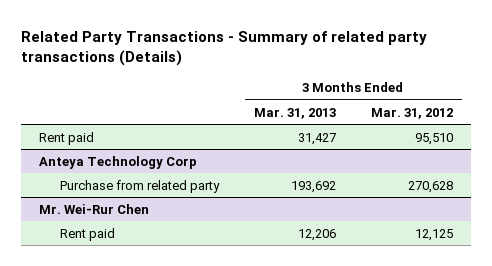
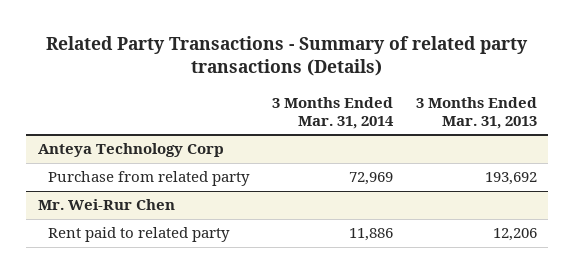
[371,107,454,119] Mar. 31, 2012 -> none
none -> [272,96,395,129] 3 Months Ended Mar. 31, 2014
[38,131,94,145] Rent paid -> none
[59,227,115,241] Rent paid -> [48,227,231,243] Rent paid to related party

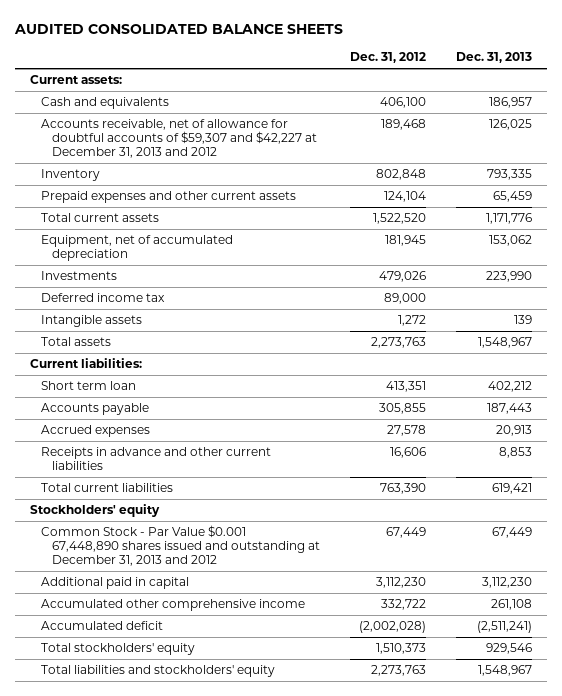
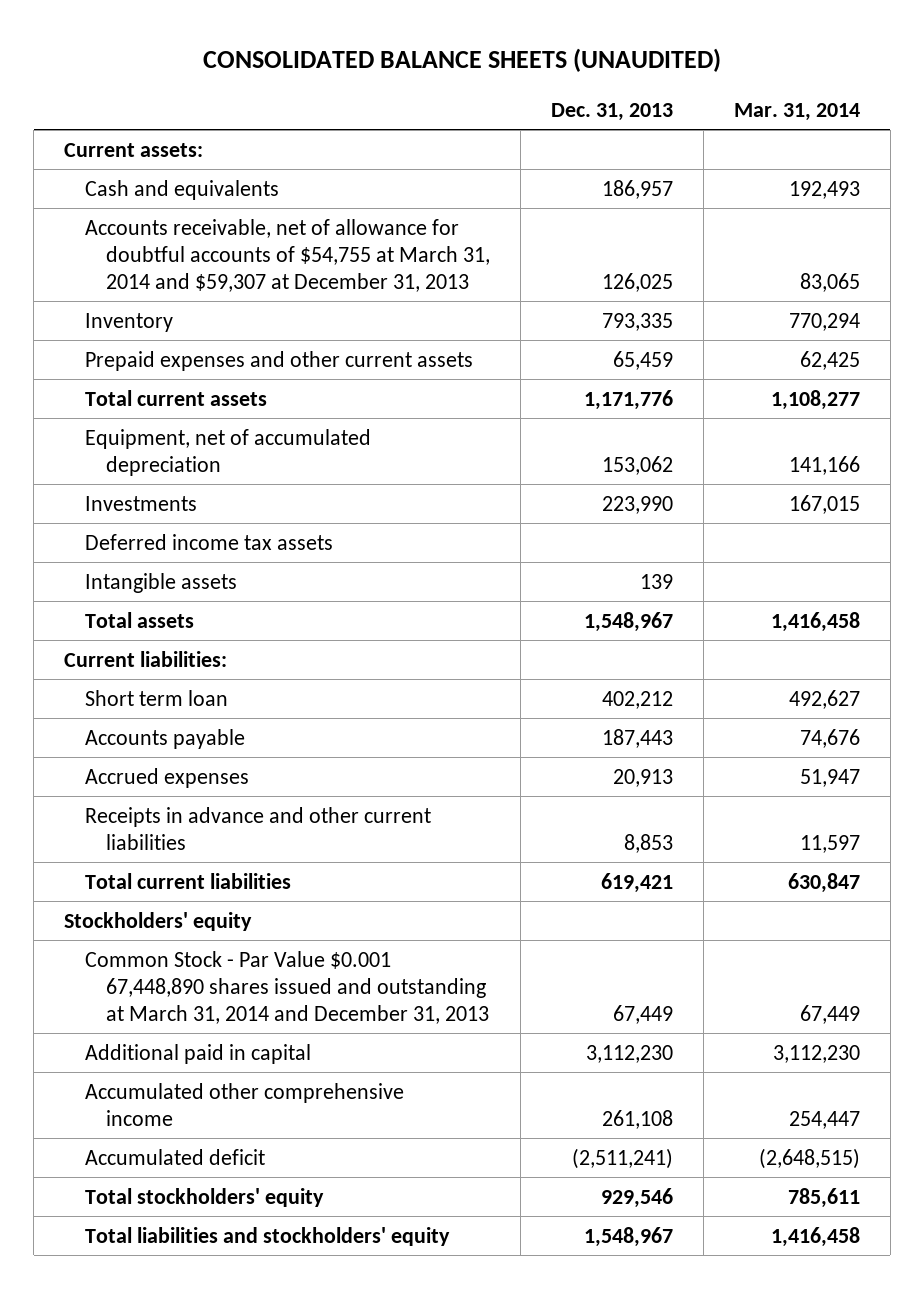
[14,23,344,34] AUDITED CONSOLIDATED BALANCE SHEETS -> [203,47,722,72] CONSOLIDATED BALANCE SHEETS (UNAUDITED)
[349,52,426,64] Dec. 31, 2012 -> none
none -> [733,102,860,121] Mar. 31, 2014
[40,119,317,159] Accounts receivable, net of allowance for doubtful accounts of $59,307 and $42,227 at December 31, 2013 and 2012 -> [85,218,490,292] Accounts receivable, net of allowance for doubtful accounts of $54,755 at March 31, 2014 and $59,307 at December 31, 2013
[40,293,165,303] Deferred income tax -> [85,533,334,550] Deferred income tax assets
[40,525,320,567] Common Stock - Par Value $0.001 67,448,890 shares issued and outstanding at December 31, 2013 and 2012 -> [85,950,489,1024] Common Stock - Par Value $0.001 67,448,890 shares issued and outstanding at March 31, 2014 and December 31, 2013

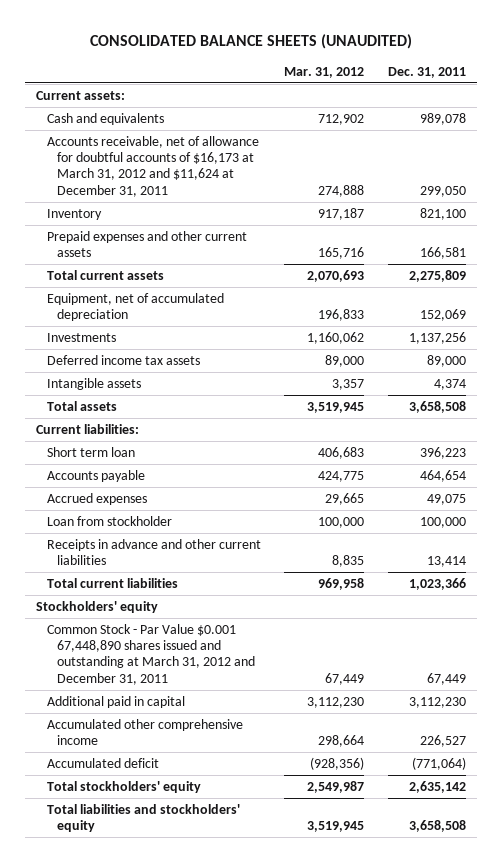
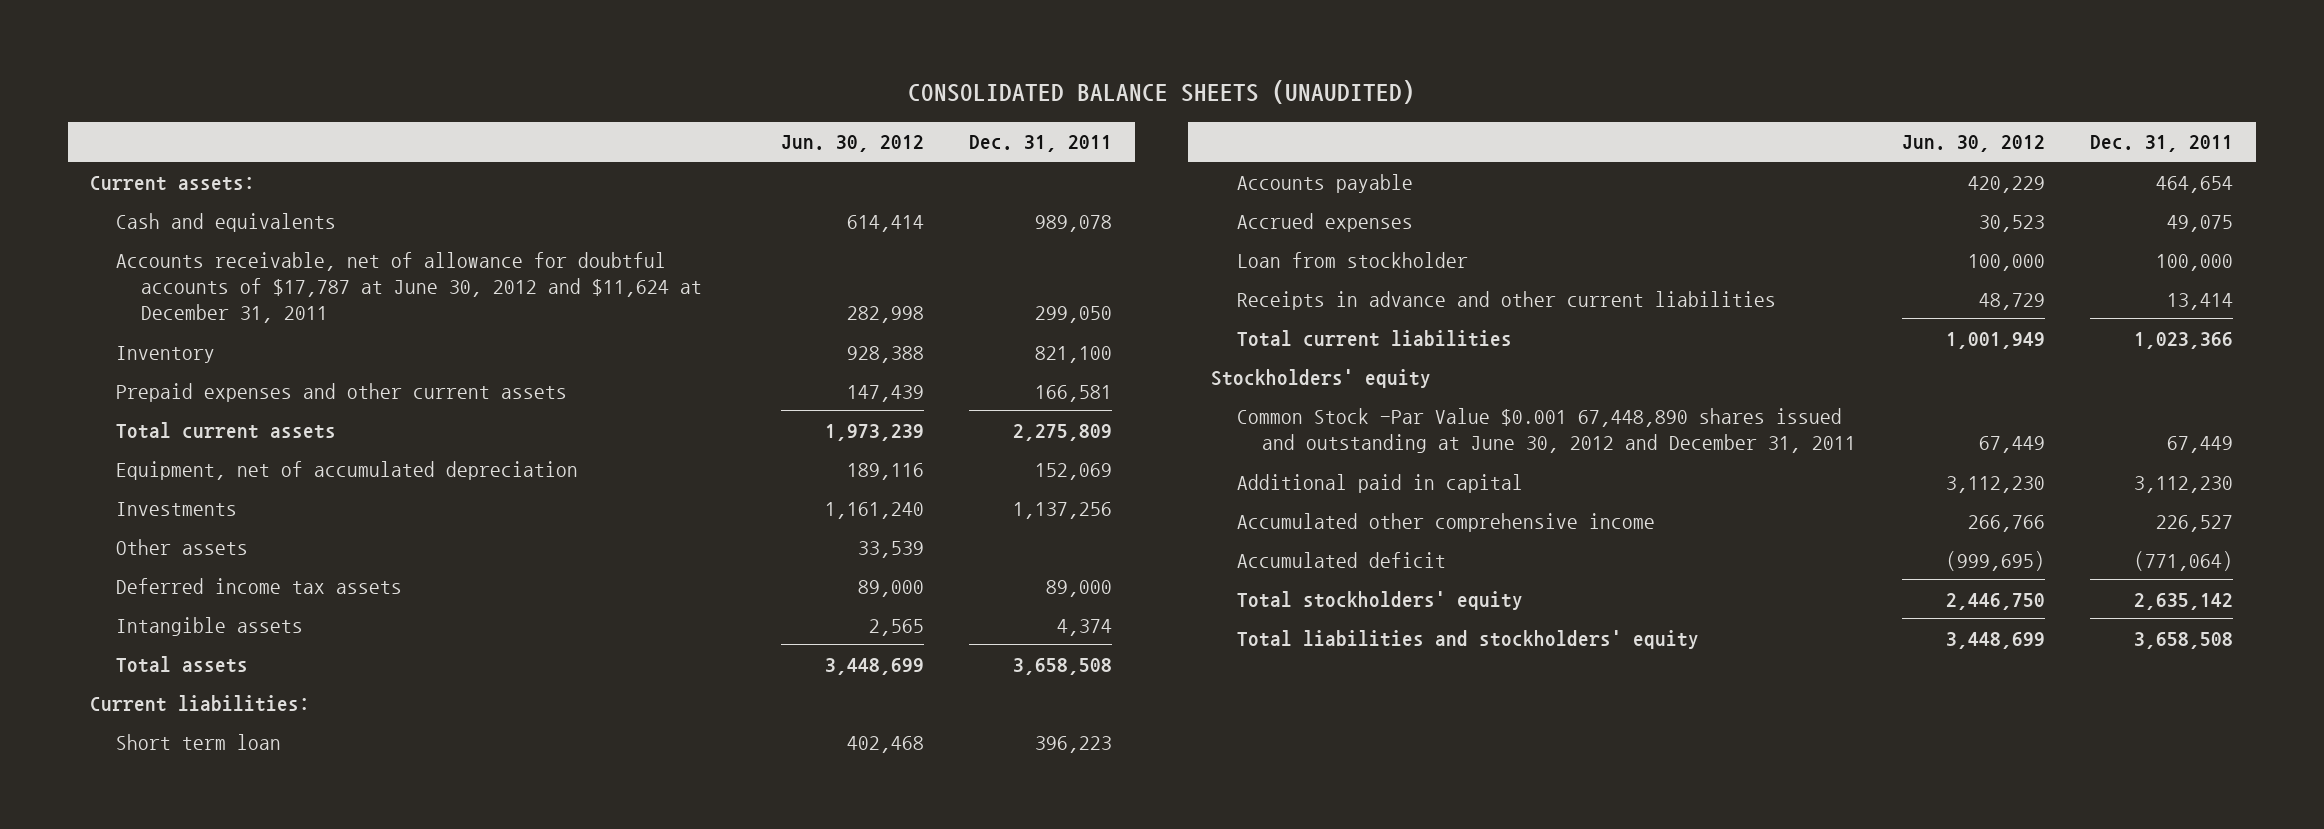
[284,66,365,78] Mar. 31, 2012 -> none
none -> [780,135,924,153] Jun. 30, 2012
[46,135,259,197] Accounts receivable, net of allowance for doubtful accounts of $16,173 at March 31, 2012 and $11,624 at December 31, 2011 -> [115,251,703,324] Accounts receivable, net of allowance for doubtful accounts of $17,787 at June 30, 2012 and $11,624 at December 31, 2011
none -> [115,538,248,555] Other assets
[46,623,256,685] Common Stock - Par Value $0.001 67,448,890 shares issued and outstanding at March 31, 2012 and December 31, 2011 -> [1236,407,1857,453] Common Stock -Par Value $0.001 67,448,890 shares issued and outstanding at June 30, 2012 and December 31, 2011

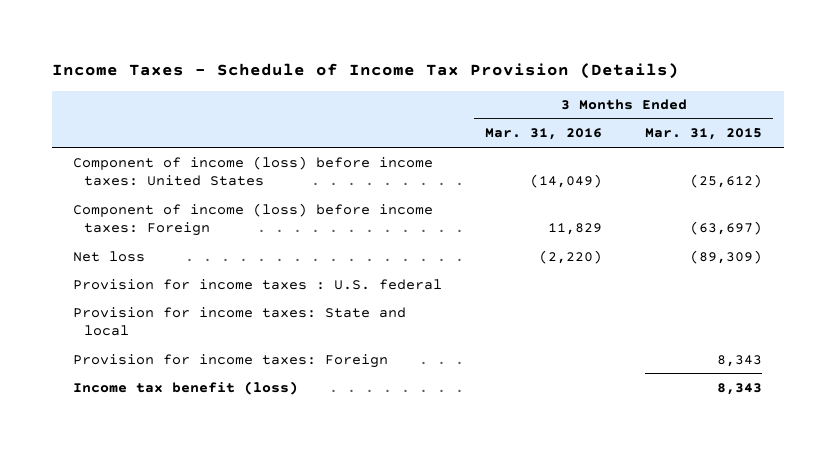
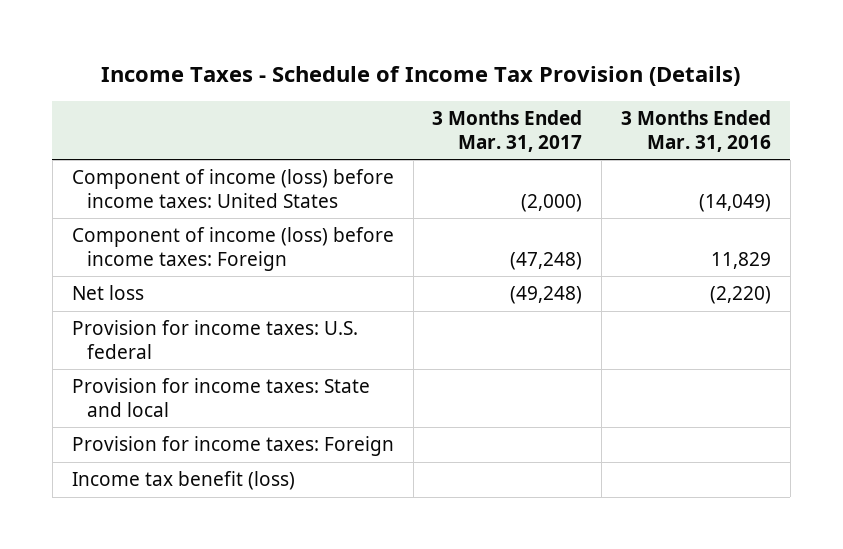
[645,128,763,141] Mar. 31, 2015 -> none
none -> [432,110,583,152] 3 Months Ended Mar. 31, 2017
[73,278,443,290] Provision for income taxes : U.S. federal -> [71,320,358,359] Provision for income taxes: U.S. federal

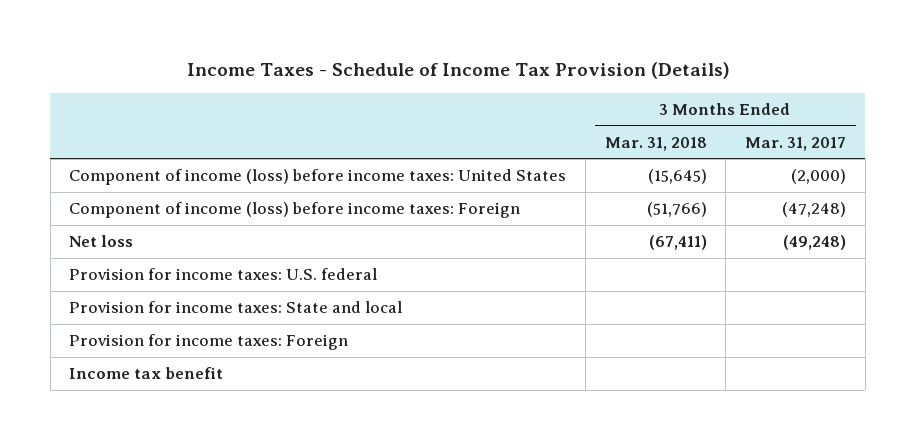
[621,110,772,152] 3 Months Ended Mar. 31, 2016 -> none
none -> [604,136,707,151] Mar. 31, 2018
[71,471,295,491] Income tax benefit (loss) -> [69,367,224,380] Income tax benefit

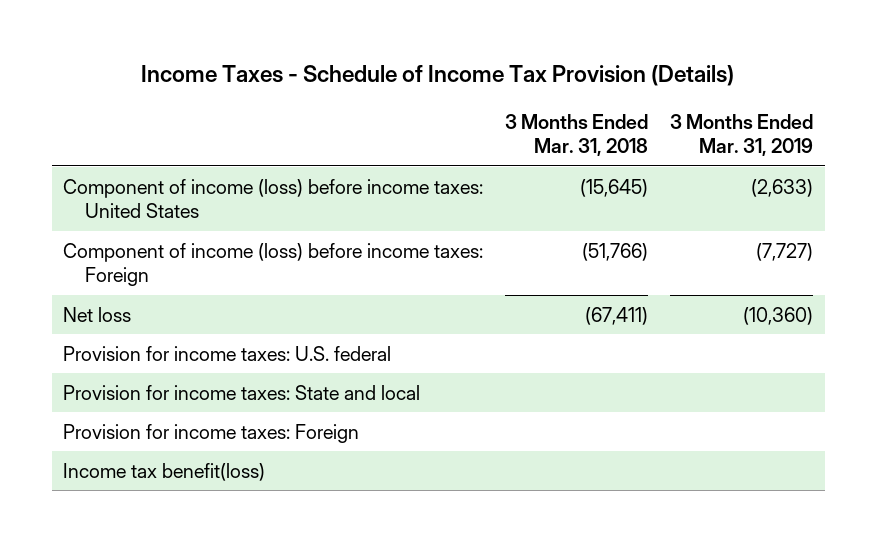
[745,136,847,151] Mar. 31, 2017 -> none
none -> [670,113,814,157] 3 Months Ended Mar. 31, 2019
[69,367,224,380] Income tax benefit -> [63,462,266,481] Income tax benefit(loss)

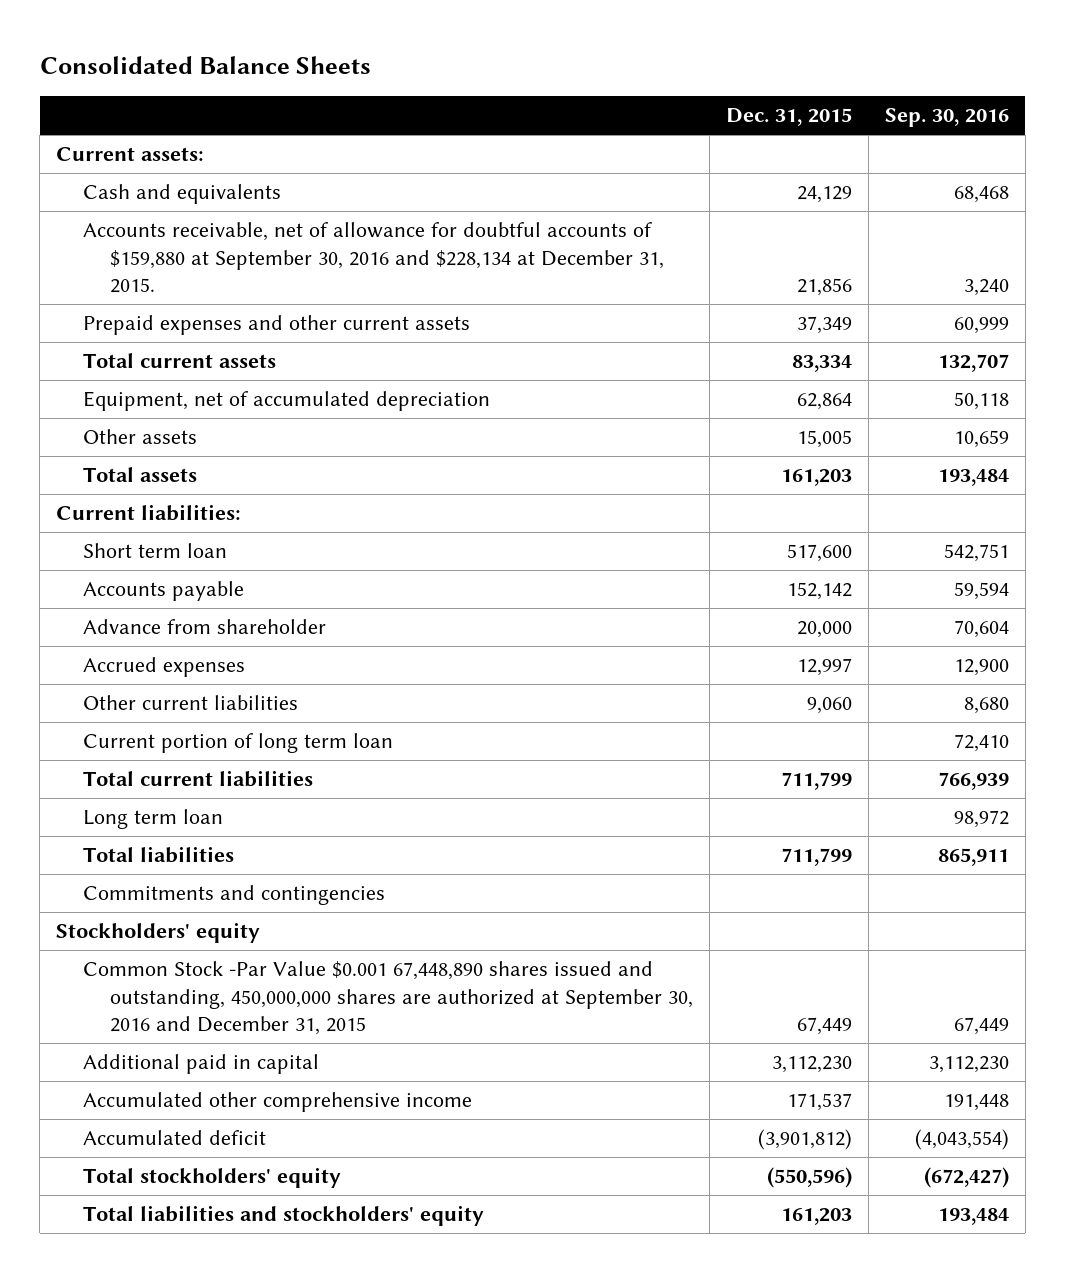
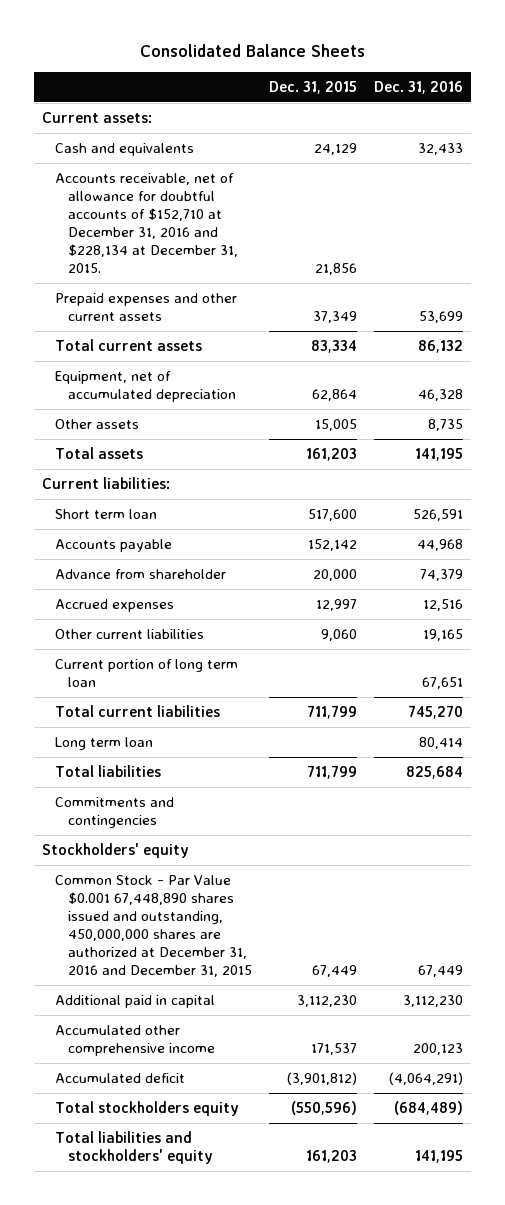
[884,108,1009,128] Sep. 30, 2016 -> none
none -> [373,80,463,94] Dec. 31, 2016
[83,222,665,294] Accounts receivable, net of allowance for doubtful accounts of $159,880 at September 30, 2016 and $228,134 at December 31, 2015. -> [55,172,239,273] Accounts receivable, net of allowance for doubtful accounts of $152,710 at December 31, 2016 and $228,134 at December 31, 2015.
[83,961,694,1036] Common Stock -Par Value $0.001 67,448,890 shares issued and outstanding, 450,000,000 shares are authorized at September 30, 2016 and December 31, 2015 -> [55,874,253,977] Common Stock - Par Value $0.001 67,448,890 shares issued and outstanding, 450,000,000 shares are authorized at December 31, 2016 and December 31, 2015
[83,1167,342,1189] Total stockholders' equity -> [55,1100,240,1116] Total stockholders equity

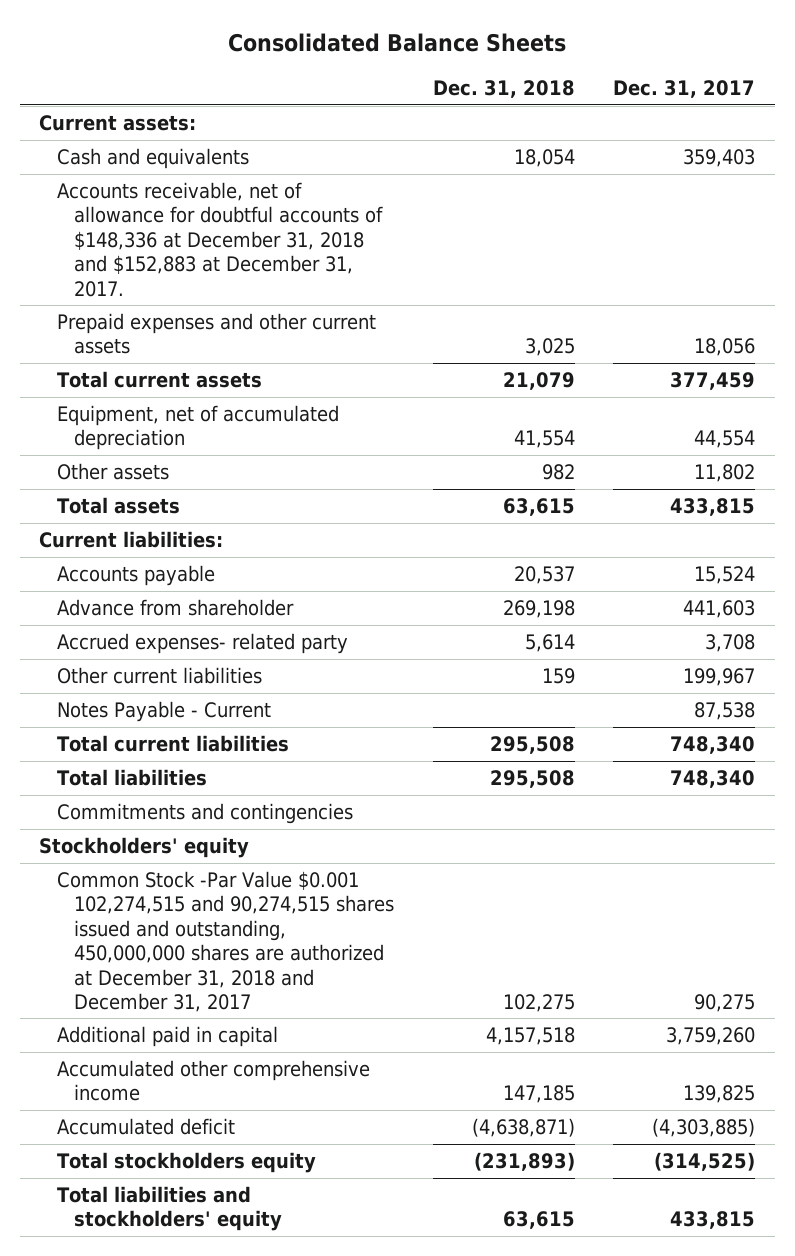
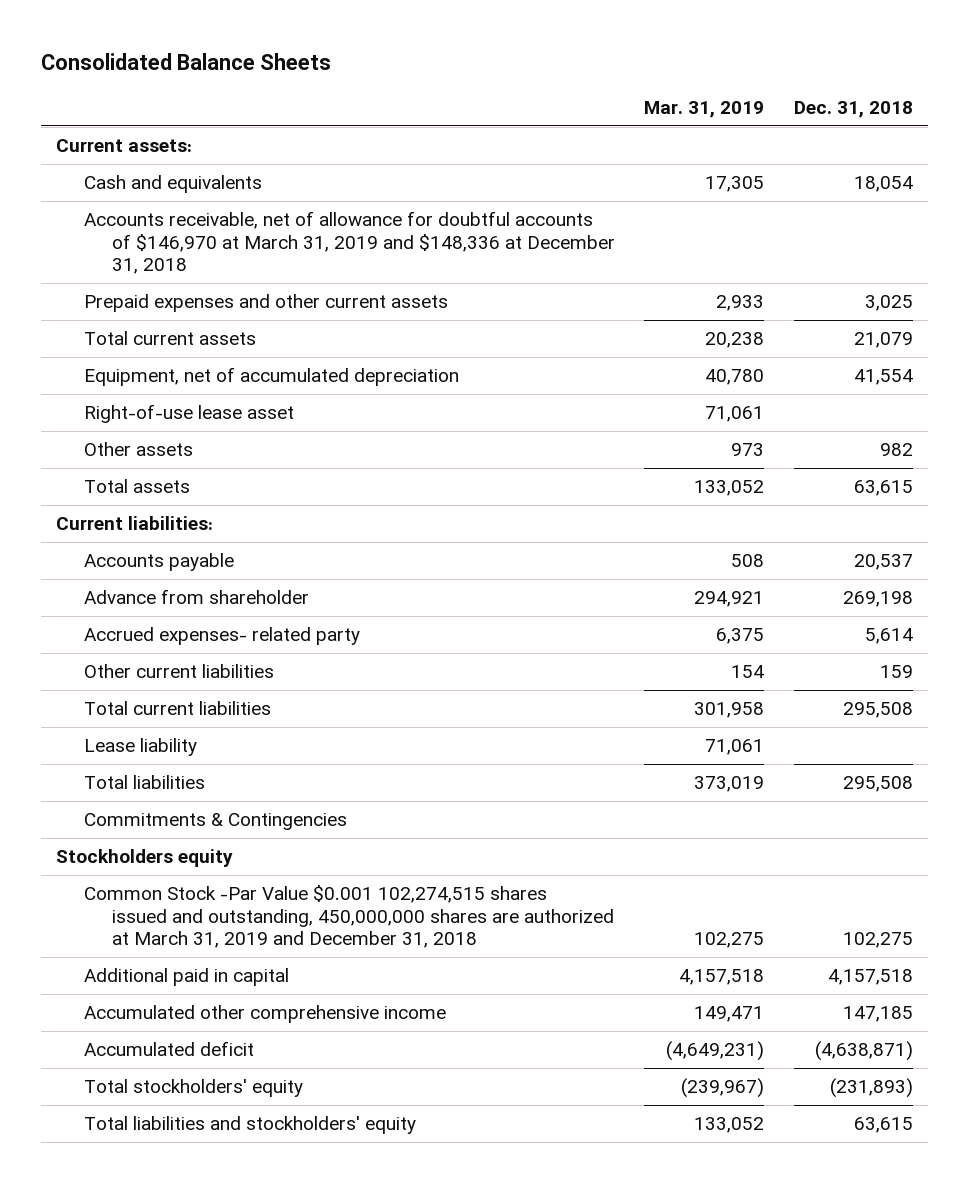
[613,80,756,99] Dec. 31, 2017 -> none
none -> [644,100,765,118] Mar. 31, 2019
[56,182,383,297] Accounts receivable, net of allowance for doubtful accounts of $148,336 at December 31, 2018 and $152,883 at December 31, 2017. -> [83,211,615,275] Accounts receivable, net of allowance for doubtful accounts of $146,970 at March 31, 2019 and $148,336 at December 31, 2018
none -> [83,404,294,424] Right-of-use lease asset
[56,701,271,723] Notes Payable - Current -> none
none -> [83,738,197,757] Lease liability
[56,803,353,825] Commitments and contingencies -> [83,813,347,831] Commitments & Contingencies
[39,837,250,859] Stockholders' equity -> [55,849,233,868] Stockholders equity
[56,871,394,1012] Common Stock -Par Value $0.001 102,274,515 and 90,274,515 shares issued and outstanding, 450,000,000 shares are authorized at December 31, 2018 and December 31, 2017 -> [83,885,614,949] Common Stock -Par Value $0.001 102,274,515 shares issued and outstanding, 450,000,000 shares are authorized at March 31, 2019 and December 31, 2018
[56,1152,316,1174] Total stockholders equity -> [83,1079,303,1098] Total stockholders' equity

